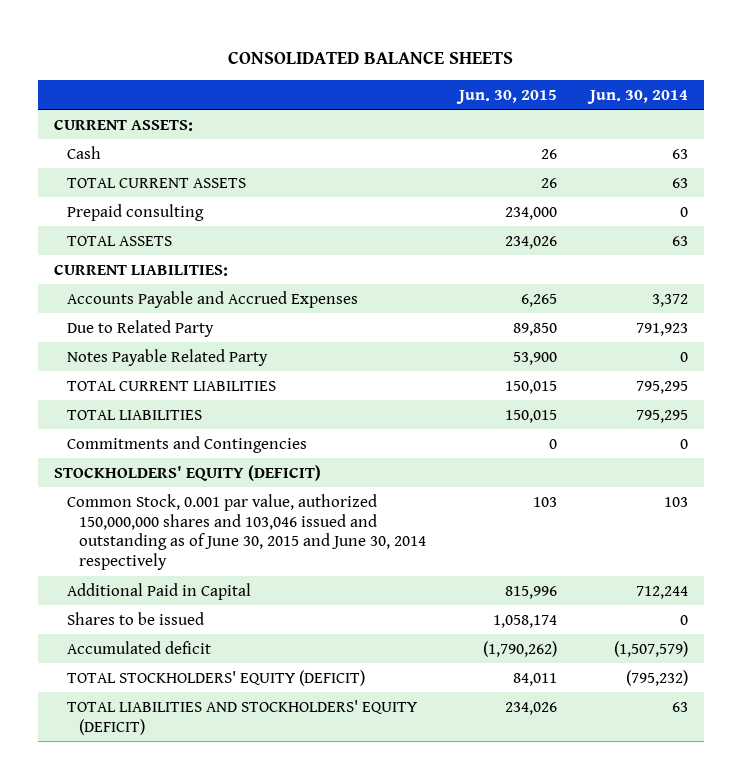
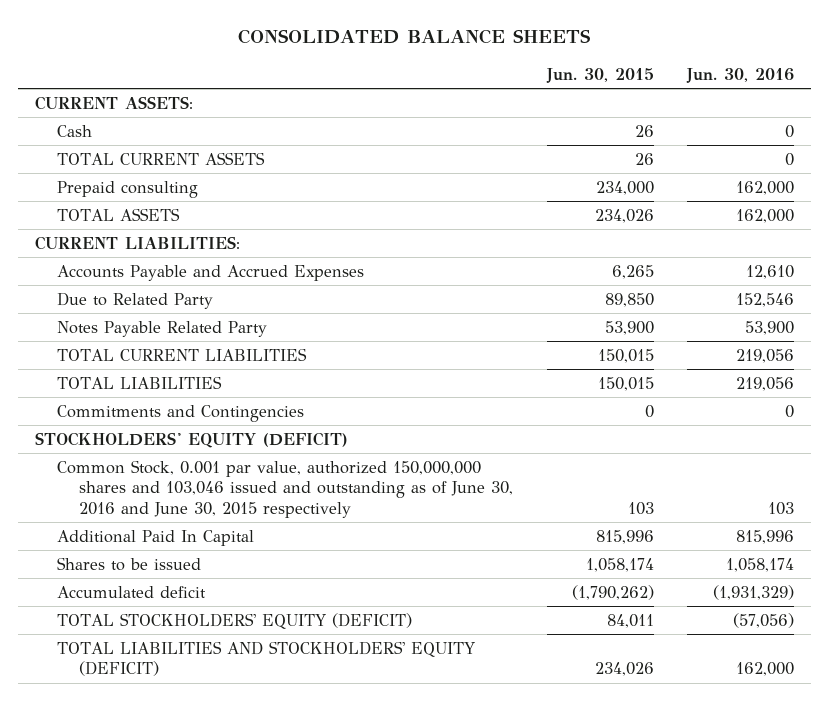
[586,89,688,104] Jun. 30, 2014 -> none
none -> [686,67,795,83] Jun. 30, 2016
[66,493,427,571] Common Stock, 0.001 par value, authorized 150,000,000 shares and 103,046 issued and outstanding as of June 30, 2015 and June 30, 2014 respectively -> [56,459,514,518] Common Stock, 0.001 par value, authorized 150,000,000 shares and 103,046 issued and outstanding as of June 30, 2016 and June 30, 2015 respectively
[66,582,251,600] Additional Paid in Capital -> [56,529,254,546] Additional Paid In Capital

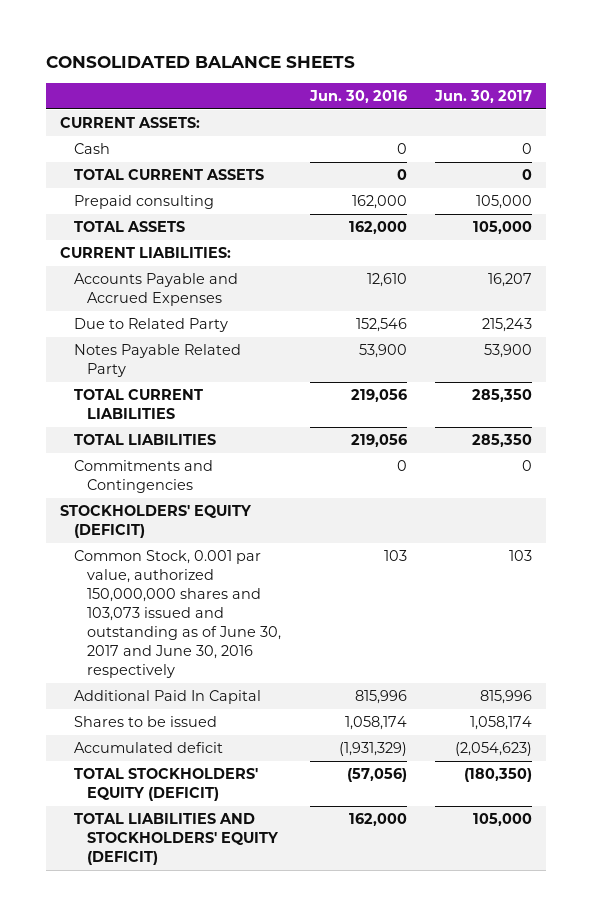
[545,67,654,83] Jun. 30, 2015 -> none
none -> [434,90,533,104] Jun. 30, 2017
[56,459,514,518] Common Stock, 0.001 par value, authorized 150,000,000 shares and 103,046 issued and outstanding as of June 30, 2016 and June 30, 2015 respectively -> [73,550,282,679] Common Stock, 0.001 par value, authorized 150,000,000 shares and 103,073 issued and outstanding as of June 30, 2017 and June 30, 2016 respectively

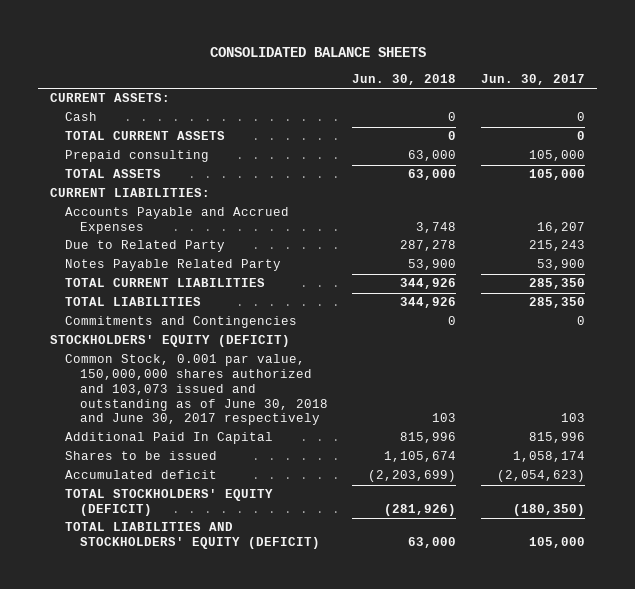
[308,90,407,104] Jun. 30, 2016 -> none
none -> [352,73,457,85] Jun. 30, 2018
[73,550,282,679] Common Stock, 0.001 par value, authorized 150,000,000 shares and 103,073 issued and outstanding as of June 30, 2017 and June 30, 2016 respectively -> [65,354,328,426] Common Stock, 0.001 par value, 150,000,000 shares authorized and 103,073 issued and outstanding as of June 30, 2018 and June 30, 2017 respectively

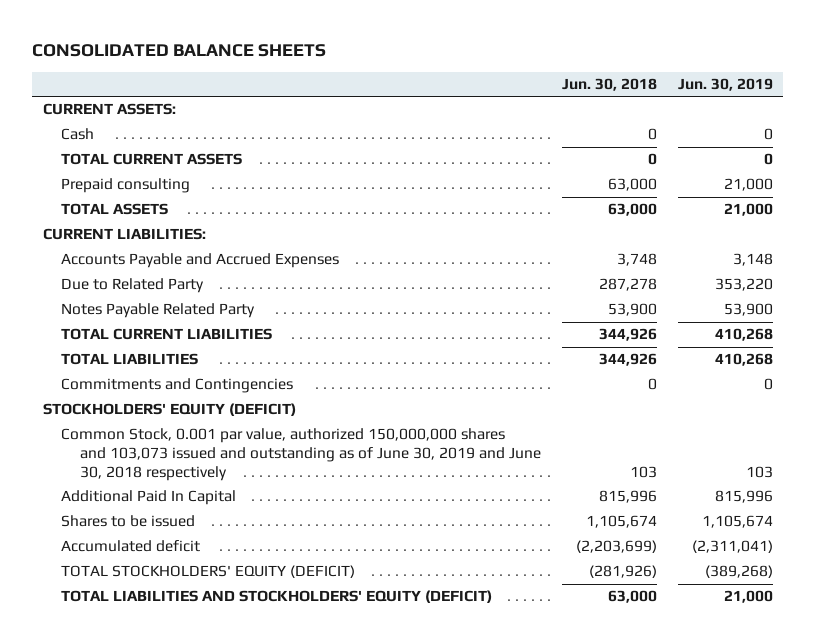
[480,73,585,85] Jun. 30, 2017 -> none
none -> [677,78,773,92] Jun. 30, 2019
[65,354,328,426] Common Stock, 0.001 par value, 150,000,000 shares authorized and 103,073 issued and outstanding as of June 30, 2018 and June 30, 2017 respectively -> [61,428,541,482] Common Stock, 0.001 par value, authorized 150,000,000 shares and 103,073 issued and outstanding as of June 30, 2019 and June 30, 2018 respectively

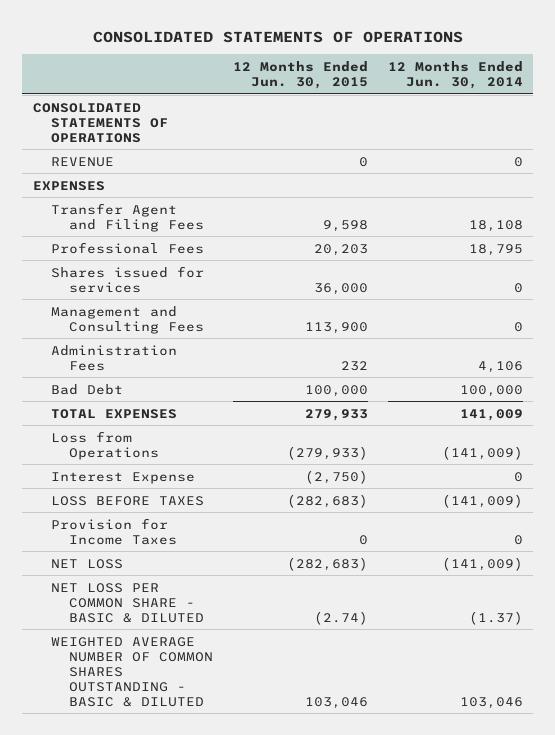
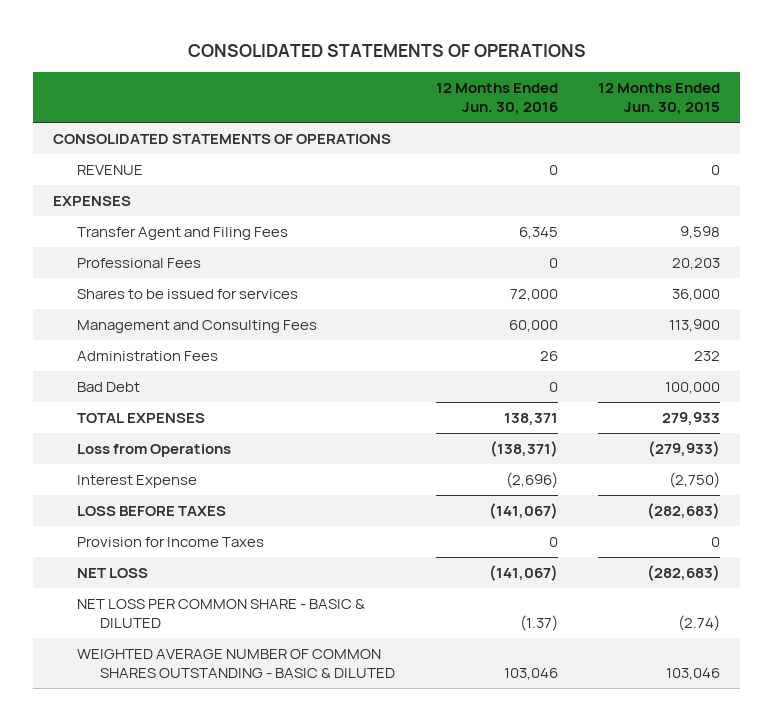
[387,60,523,89] 12 Months Ended Jun. 30, 2014 -> none
none -> [435,82,558,116] 12 Months Ended Jun. 30, 2016
[50,265,204,293] Shares issued for services -> [76,288,298,299] Shares to be issued for services

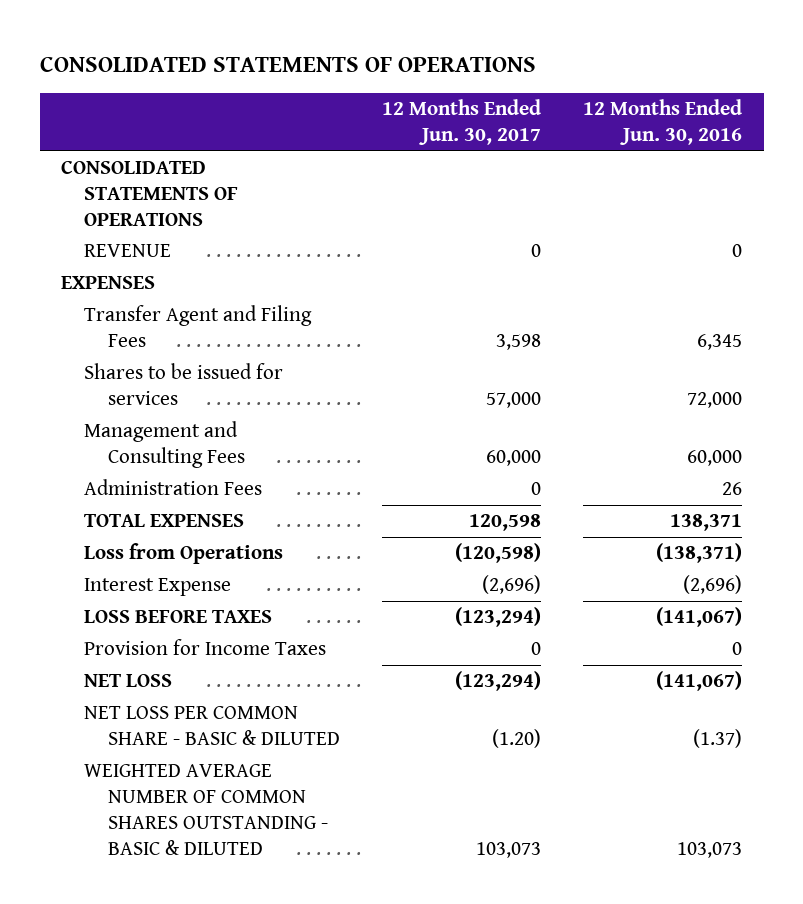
[598,82,721,116] 12 Months Ended Jun. 30, 2015 -> none
none -> [382,99,542,146] 12 Months Ended Jun. 30, 2017
[76,257,201,268] Professional Fees -> none
[76,381,140,392] Bad Debt -> none
[503,668,558,681] 103,046 -> [677,841,743,858] 103,073

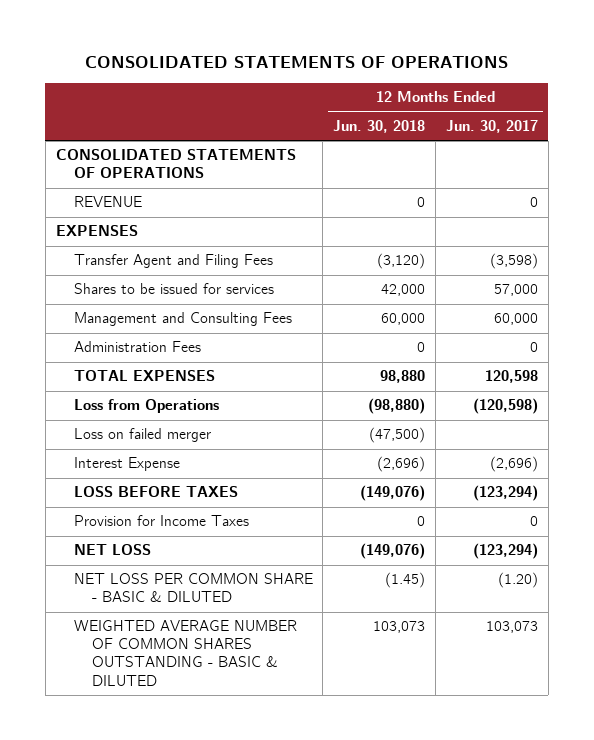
[583,99,743,146] 12 Months Ended Jun. 30, 2016 -> none
none -> [333,119,426,133] Jun. 30, 2018
[496,334,542,351] 3,598 -> [489,253,538,270] (3,598)
none -> [73,428,211,443] Loss on failed merger

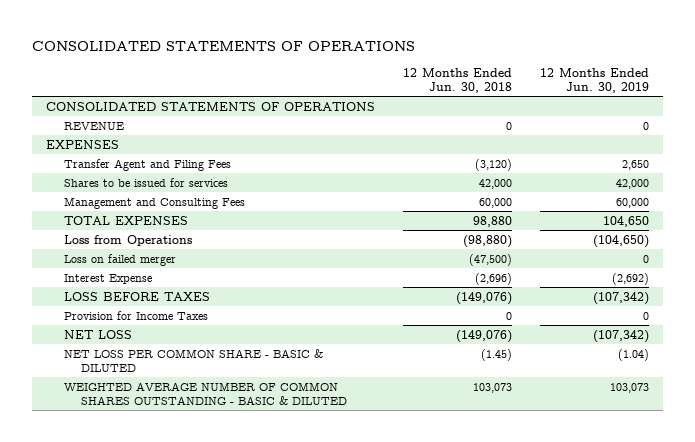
[445,119,538,133] Jun. 30, 2017 -> none
none -> [540,67,650,93] 12 Months Ended Jun. 30, 2019
[73,341,201,353] Administration Fees -> none

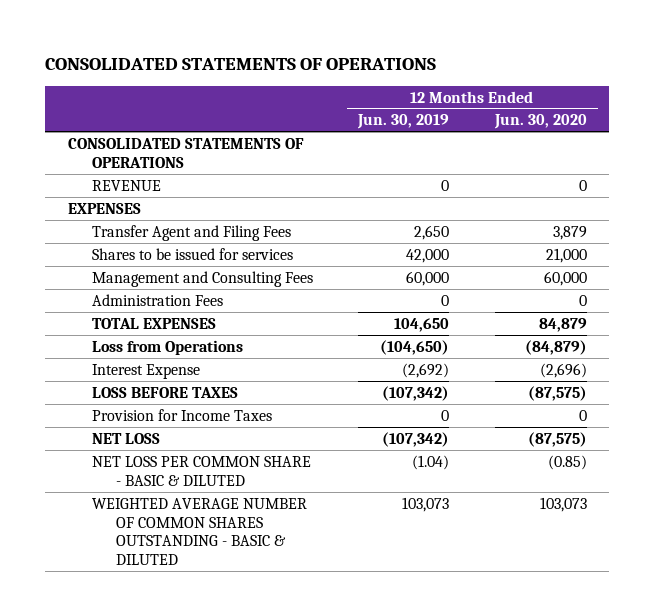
[403,67,513,93] 12 Months Ended Jun. 30, 2018 -> none
none -> [493,114,587,130] Jun. 30, 2020
none -> [91,293,223,306] Administration Fees
[63,253,176,266] Loss on failed merger -> none

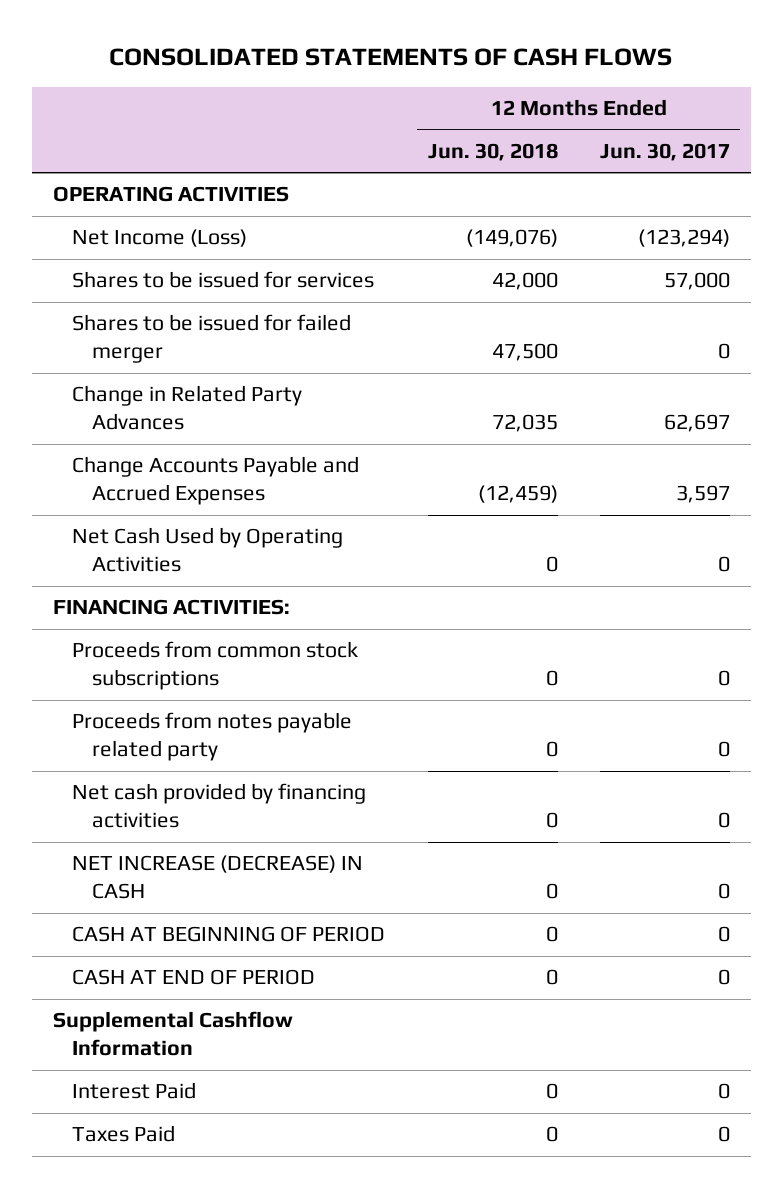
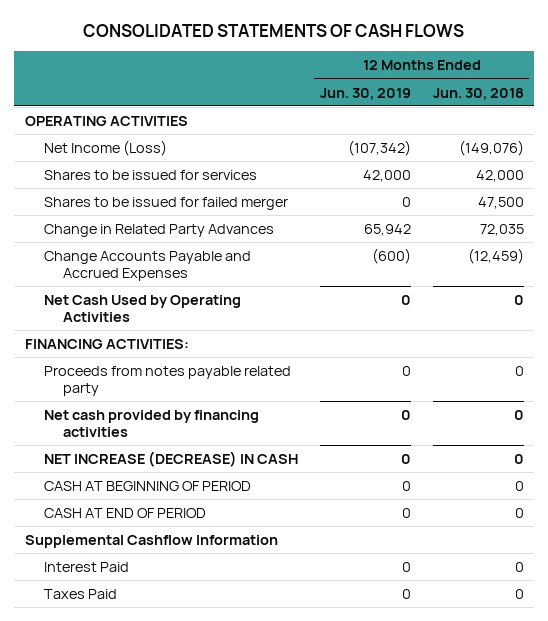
[599,142,730,161] Jun. 30, 2017 -> none
none -> [319,87,411,100] Jun. 30, 2019
[72,641,359,691] Proceeds from common stock subscriptions -> none

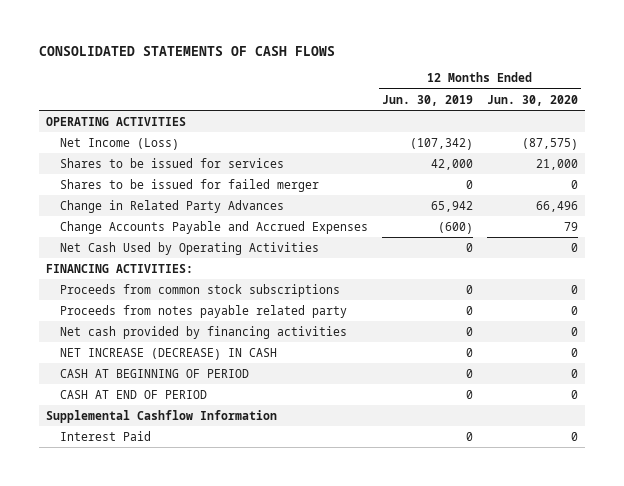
[432,87,524,100] Jun. 30, 2018 -> none
none -> [486,94,578,106] Jun. 30, 2020
none -> [60,283,341,297] Proceeds from common stock subscriptions
[43,589,117,600] Taxes Paid -> none

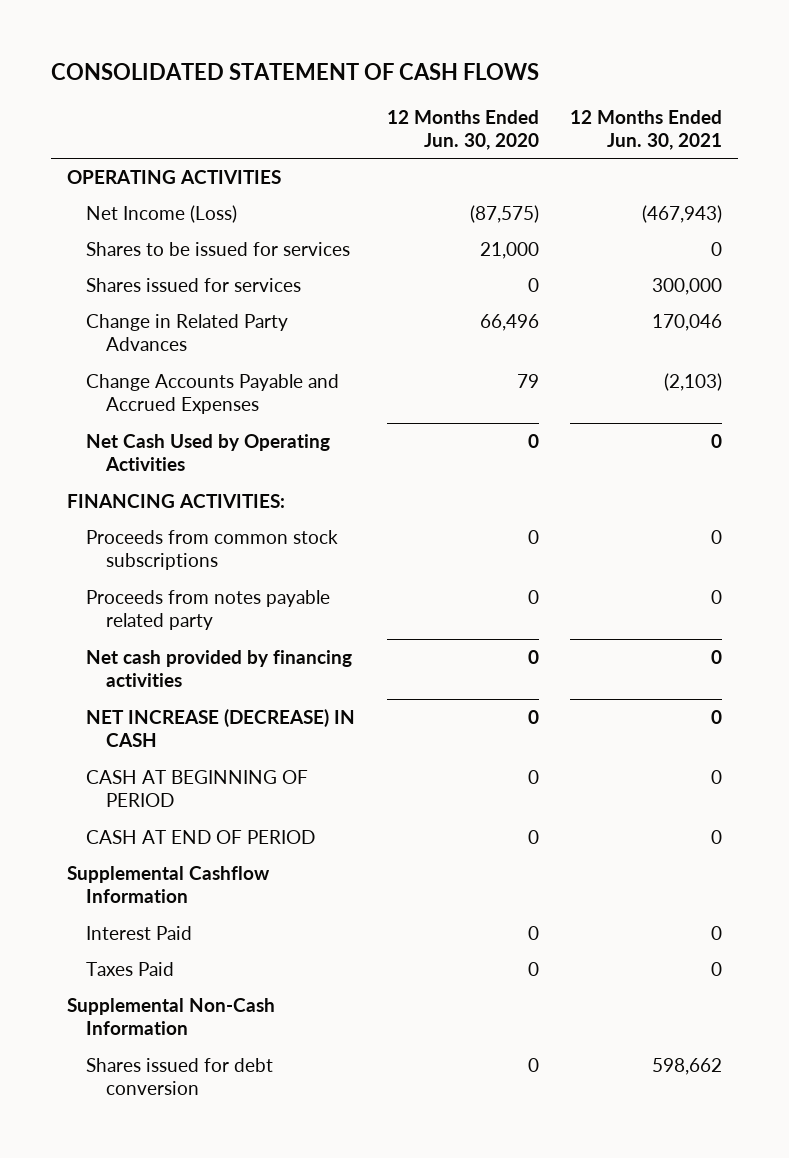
[38,46,335,57] CONSOLIDATED STATEMENTS OF CASH FLOWS -> [50,62,539,80] CONSOLIDATED STATEMENT OF CASH FLOWS
[382,94,474,106] Jun. 30, 2019 -> none
none -> [570,109,723,150] 12 Months Ended Jun. 30, 2021
[60,178,320,192] Shares to be issued for failed merger -> none
none -> [86,277,302,292] Shares issued for services
none -> [86,961,175,976] Taxes Paid
none -> [66,997,275,1036] Supplemental Non-Cash Information
none -> [86,1057,274,1096] Shares issued for debt conversion

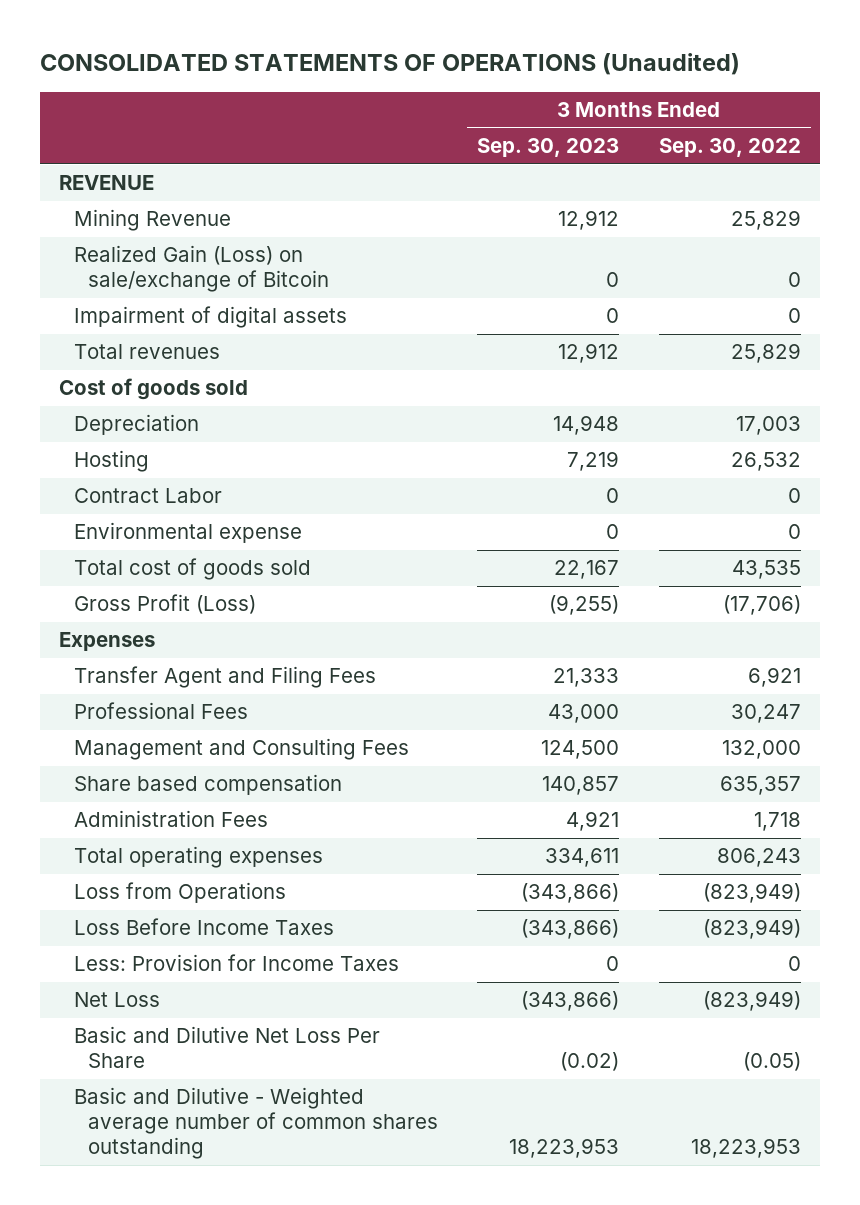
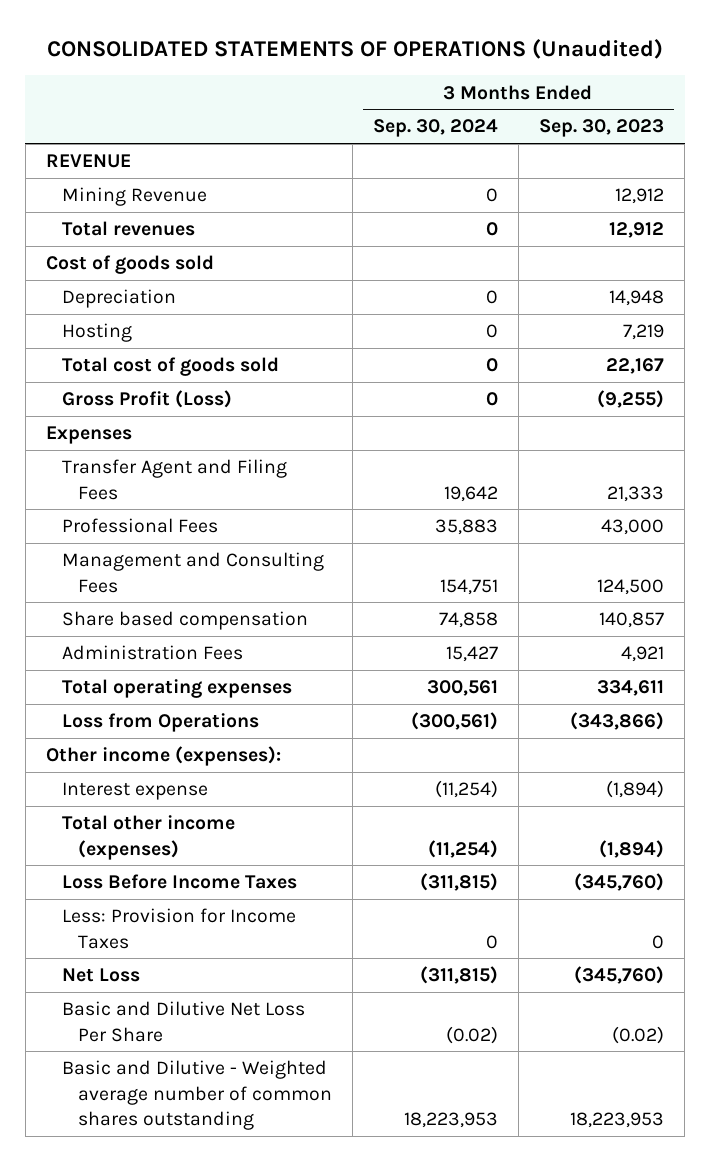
[658,138,801,158] Sep. 30, 2022 -> none
none -> [372,119,498,138] Sep. 30, 2024
[73,245,329,293] Realized Gain (Loss) on sale/exchange of Bitcoin -> none
[73,306,347,329] Impairment of digital assets -> none
[73,488,222,504] Contract Labor -> none
[73,522,302,544] Environmental expense -> none
none -> [45,746,281,767] Other income (expenses):
none -> [61,782,208,801] Interest expense
none -> [61,815,235,860] Total other income (expenses)
[521,919,620,940] (343,866) -> [574,873,665,892] (345,760)
[521,991,620,1012] (343,866) -> [574,966,665,985] (345,760)

